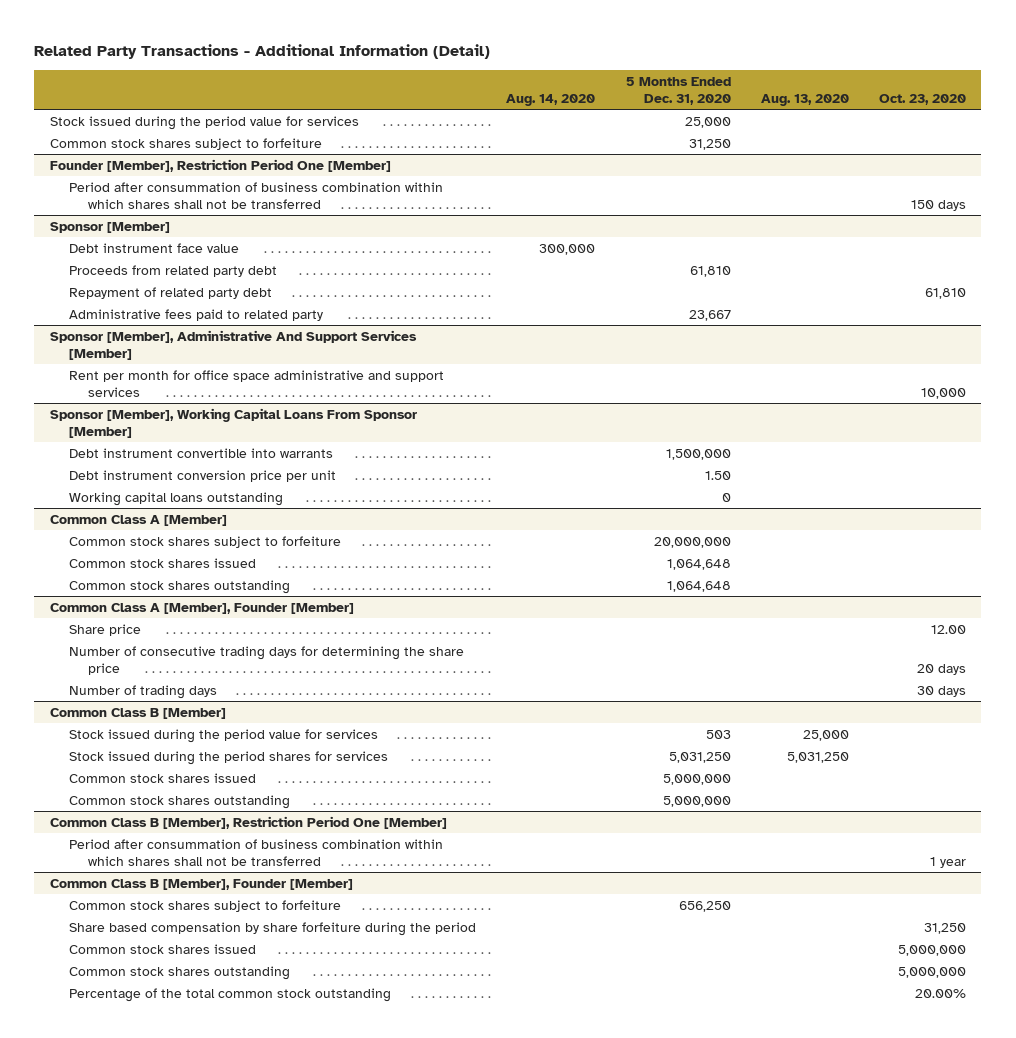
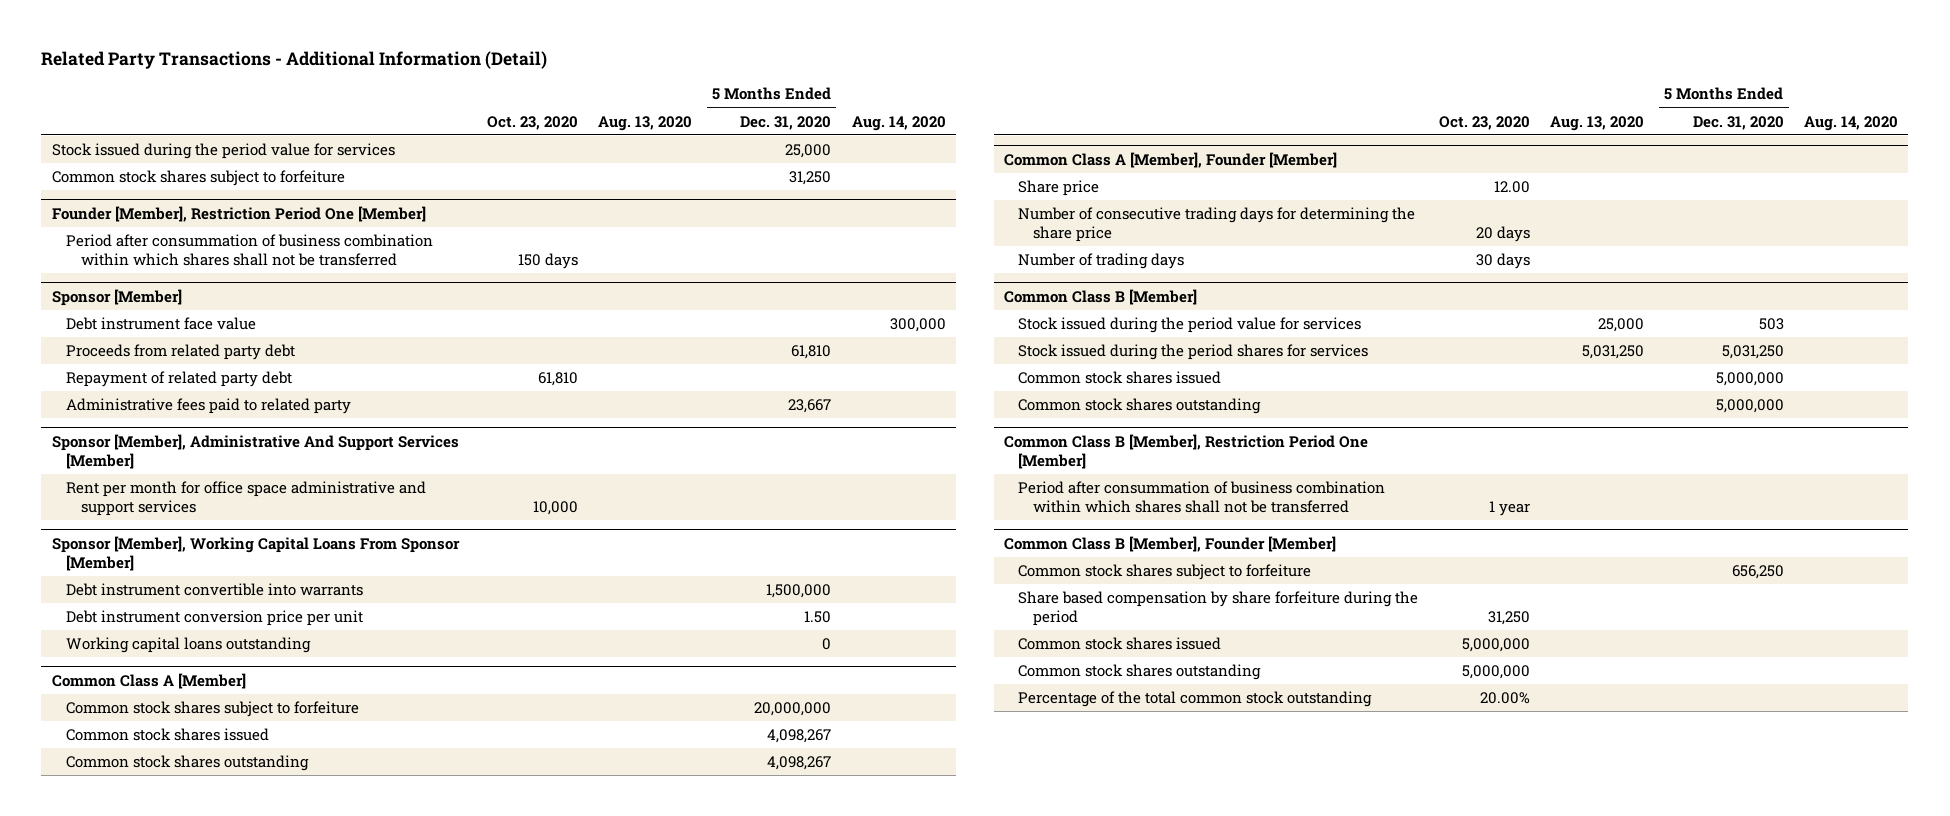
[666,558,731,570] 1,064,648 -> [767,729,832,744] 4,098,267
[666,580,731,592] 1,064,648 -> [767,756,832,771] 4,098,267

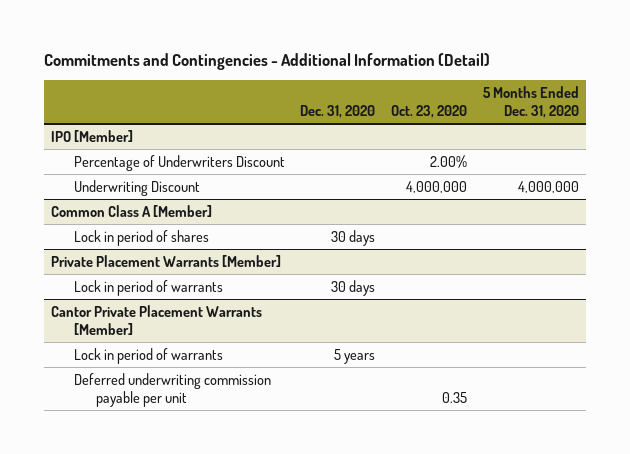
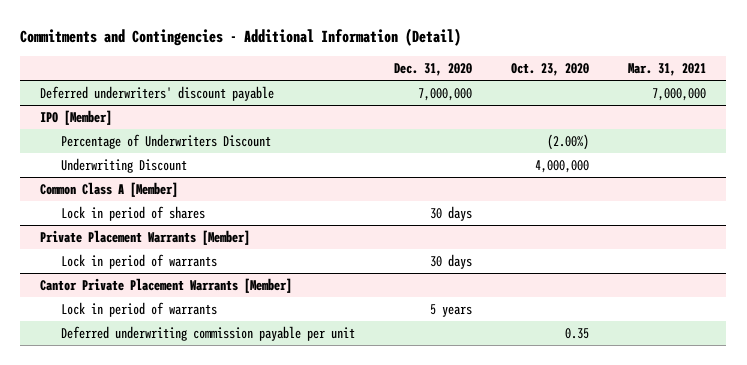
[482,86,579,119] 5 Months Ended Dec. 31, 2020 -> none
none -> [628,62,707,76] Mar. 31, 2021
none -> [40,85,275,101] Deferred underwriters' discount payable
[429,154,467,168] 2.00% -> [547,133,590,150] (2.00%)

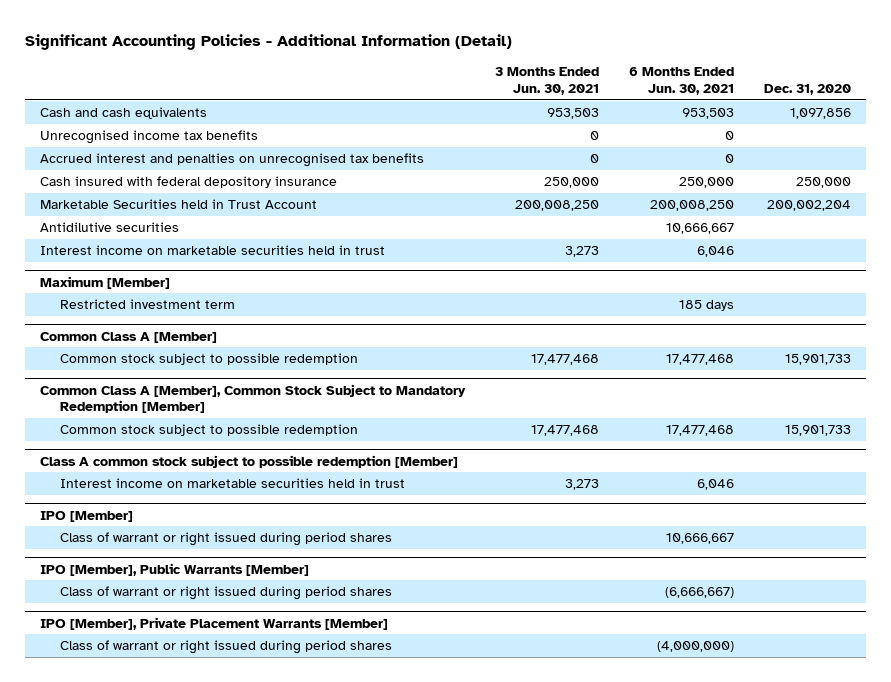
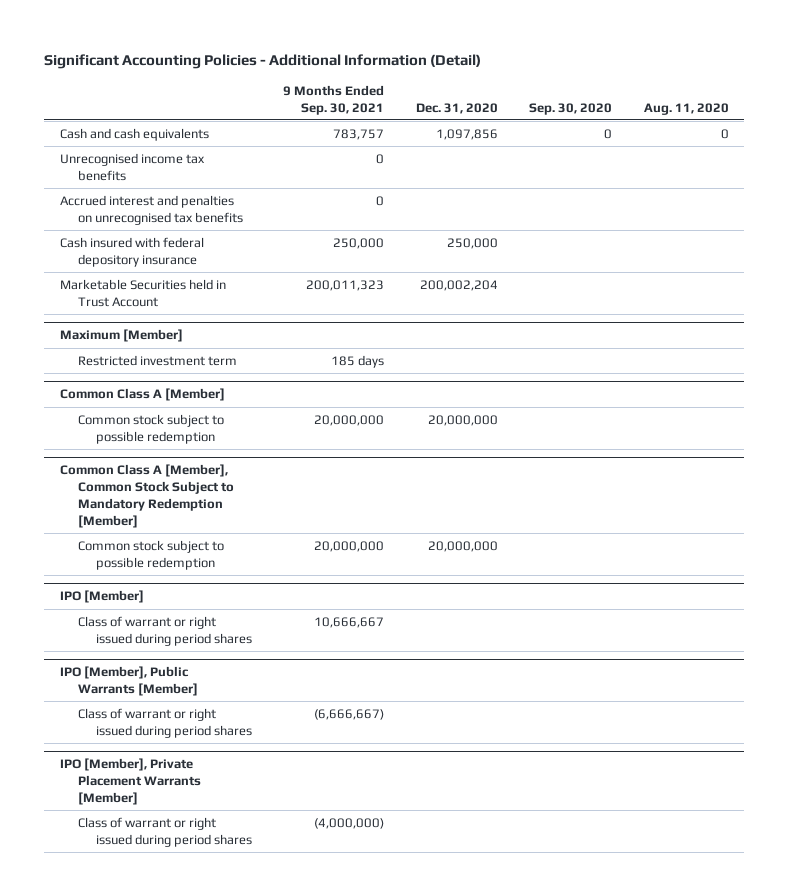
[495,67,600,95] 3 Months Ended Jun. 30, 2021 -> none
[629,67,735,95] 6 Months Ended Jun. 30, 2021 -> none
none -> [283,84,385,115] 9 Months Ended Sep. 30, 2021
none -> [529,102,613,115] Sep. 30, 2020
none -> [643,102,729,115] Aug. 11, 2020
[39,222,179,233] Antidilutive securities -> none
[39,245,385,256] Interest income on marketable securities held in trust -> none
[785,354,852,366] 15,901,733 -> [427,414,498,426] 20,000,000
[39,454,458,468] Class A common stock subject to possible redemption [Member] -> none
[59,478,405,489] Interest income on marketable securities held in trust -> none
[785,425,852,437] 15,901,733 -> [427,540,498,552] 20,000,000

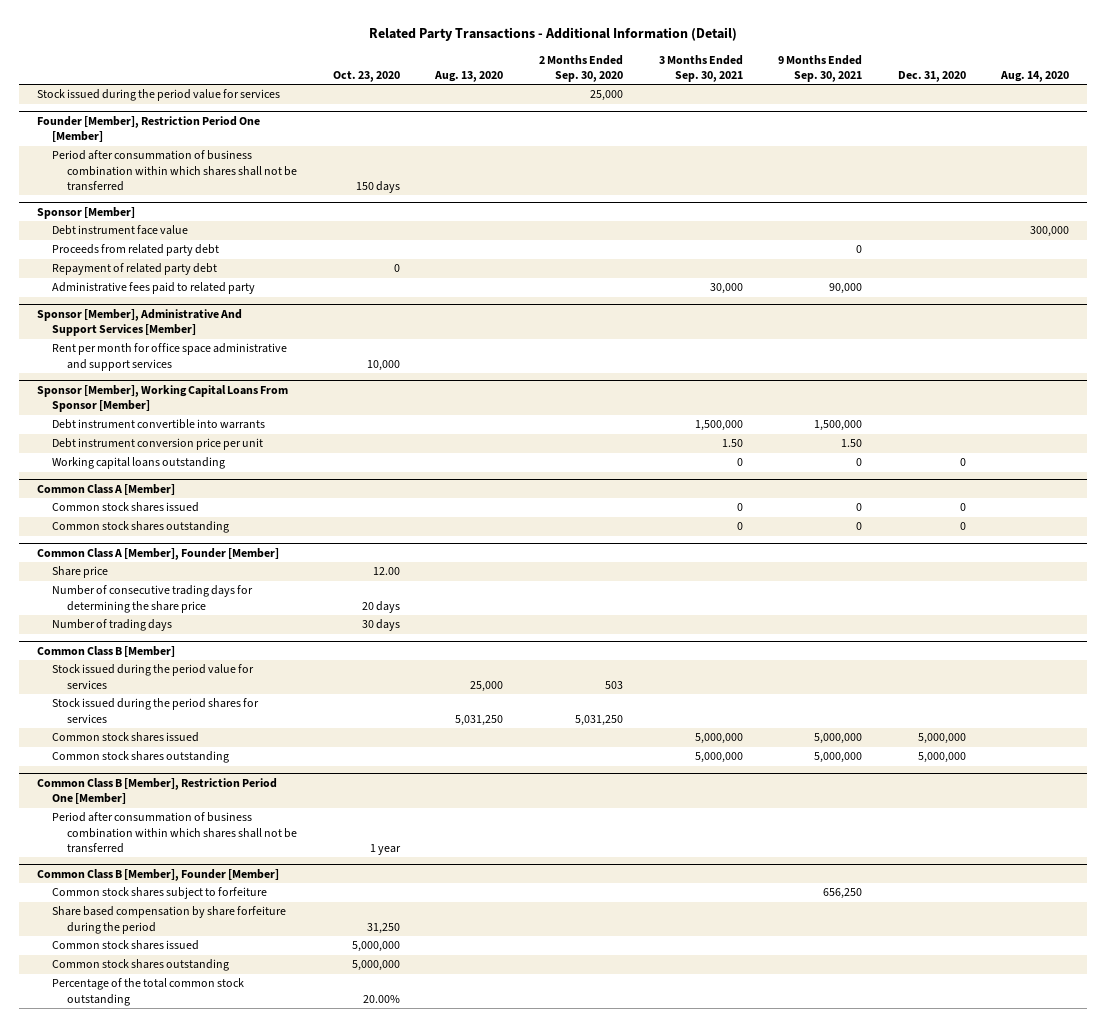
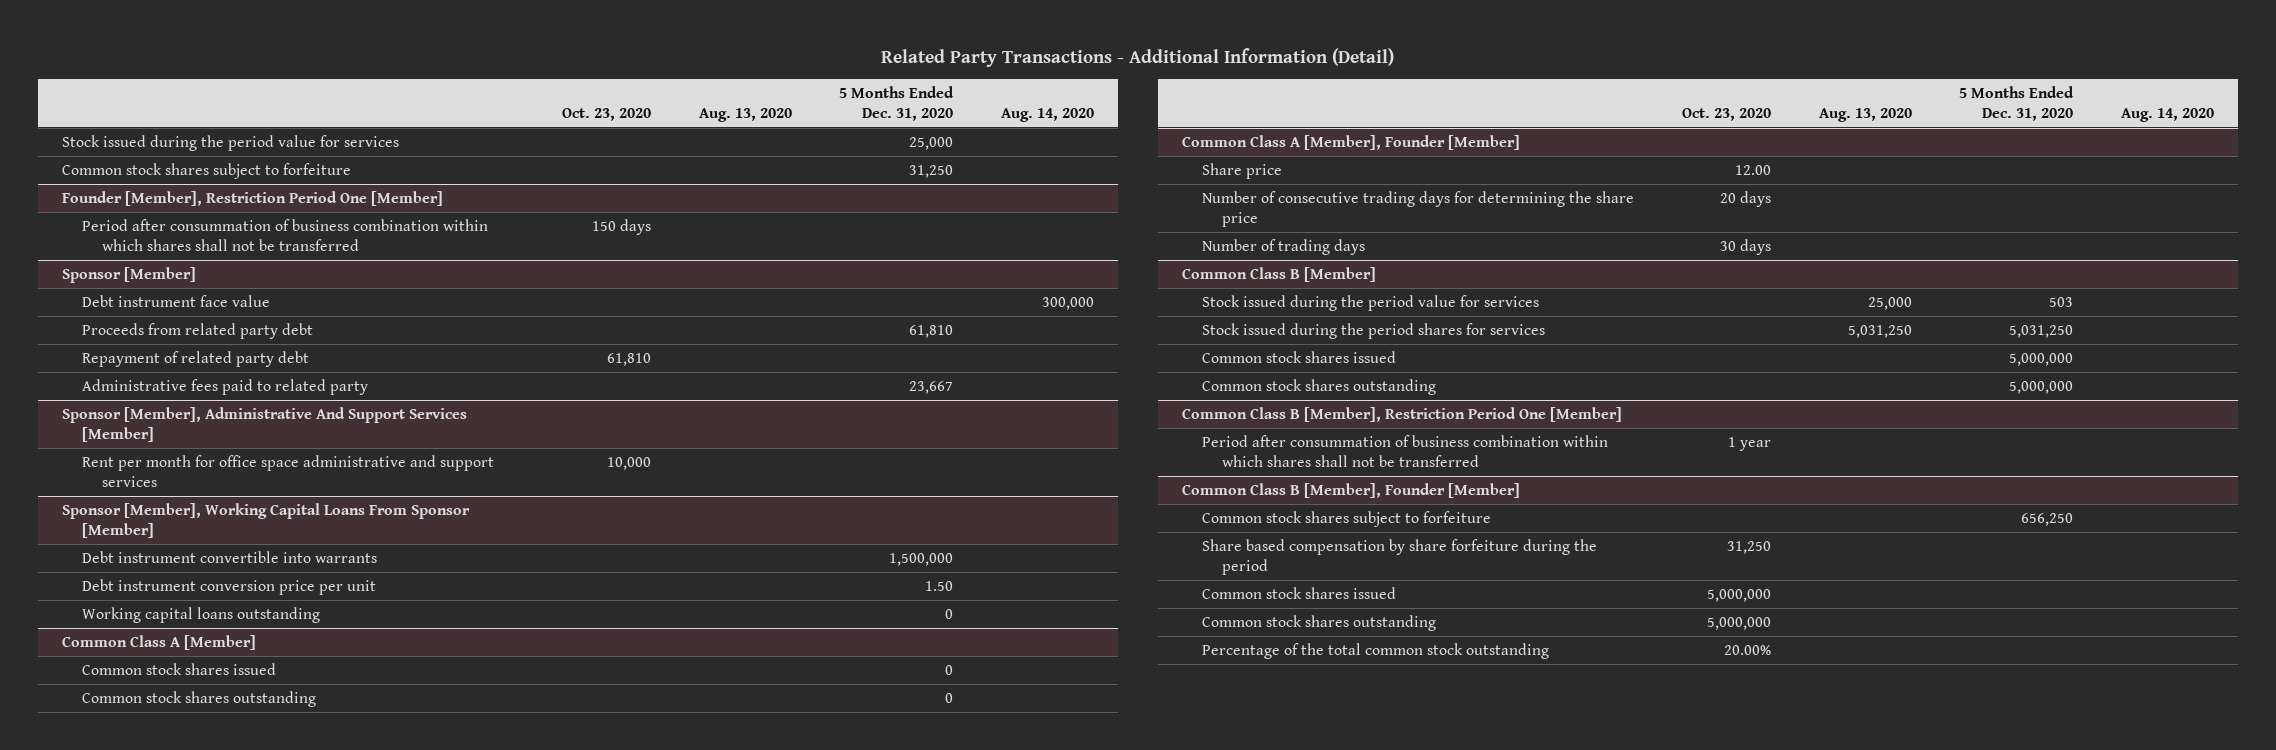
[538,54,623,83] 2 Months Ended Sep. 30, 2020 -> none
[658,54,743,83] 3 Months Ended Sep. 30, 2021 -> none
[778,54,863,83] 9 Months Ended Sep. 30, 2021 -> none
[897,71,966,83] Dec. 31, 2020 -> none
none -> [839,86,955,121] 5 Months Ended Dec. 31, 2020
none -> [62,162,352,179] Common stock shares subject to forfeiture
[393,264,400,273] 0 -> [606,352,651,366] 61,810

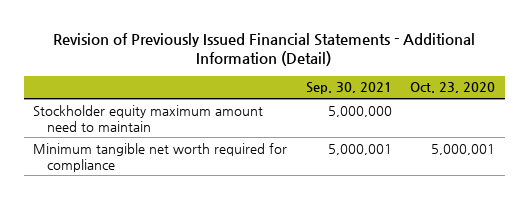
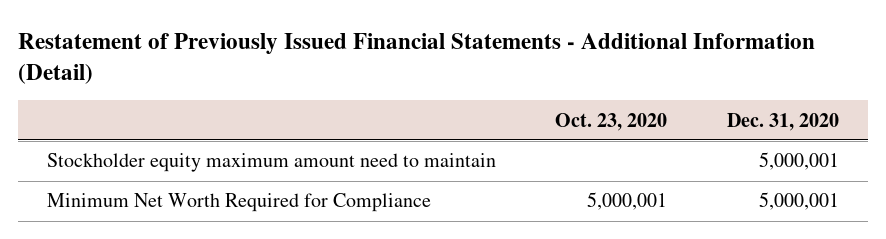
[53,32,476,67] Revision of Previously Issued Financial Statements - Additional Information (Detail) -> [17,32,815,85] Restatement of Previously Issued Financial Statements - Additional Information (Detail)
[305,82,392,95] Sep. 30, 2021 -> none
none -> [726,112,839,131] Dec. 31, 2020
[33,142,288,172] Minimum tangible net worth required for compliance -> [47,193,432,213] Minimum Net Worth Required for Compliance

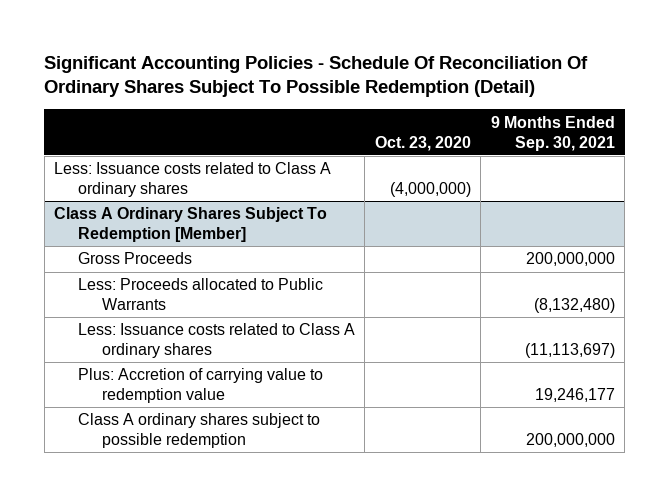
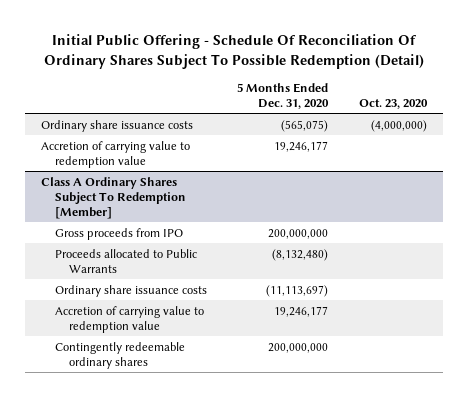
[44,55,589,98] Significant Accounting Policies - Schedule Of Reconciliation Of Ordinary Shares Subject To Possible Redemption (Detail) -> [44,34,425,69] Initial Public Offering - Schedule Of Reconciliation Of Ordinary Shares Subject To Possible Redemption (Detail)
[490,115,615,151] 9 Months Ended Sep. 30, 2021 -> none
none -> [237,82,330,109] 5 Months Ended Dec. 31, 2020
[53,162,331,198] Less: Issuance costs related to Class A ordinary shares -> [40,119,193,132] Ordinary share issuance costs
none -> [40,140,190,168] Accretion of carrying value to redemption value
[77,252,192,265] Gross Proceeds -> [54,227,183,240] Gross proceeds from IPO
[77,278,323,311] Less: Proceeds allocated to Public Warrants -> [54,248,197,273] Proceeds allocated to Public Warrants
[77,323,355,359] Less: Issuance costs related to Class A ordinary shares -> [54,284,207,297] Ordinary share issuance costs
[77,368,323,404] Plus: Accretion of carrying value to redemption value -> [54,305,204,333] Accretion of carrying value to redemption value
[77,413,320,449] Class A ordinary shares subject to possible redemption -> [54,341,185,369] Contingently redeemable ordinary shares

